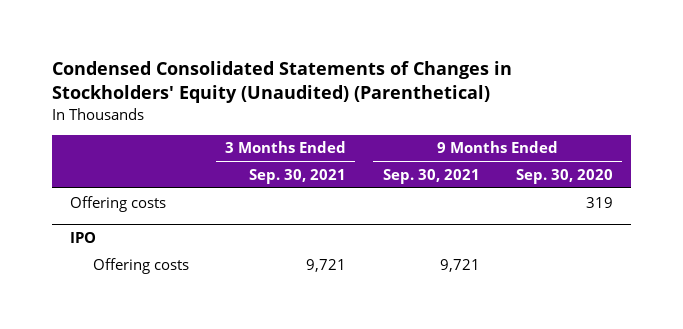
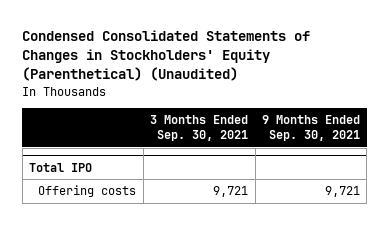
[51,61,512,104] Condensed Consolidated Statements of Changes in Stockholders' Equity (Unaudited) (Parenthetical) -> [22,30,311,82] Condensed Consolidated Statements of Changes in Stockholders' Equity (Parenthetical) (Unaudited)
[515,168,613,184] Sep. 30, 2020 -> none
[69,195,166,212] Offering costs -> none
[69,232,96,244] IPO -> [29,162,93,172] Total IPO

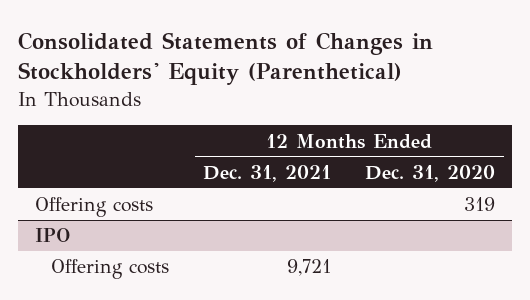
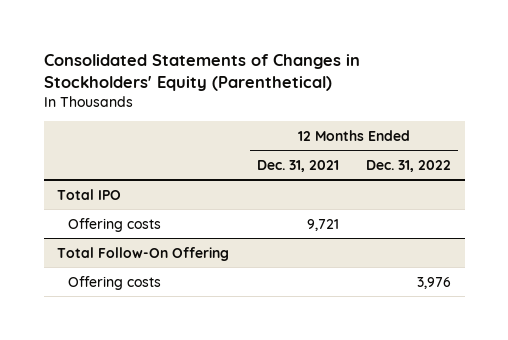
[365,164,496,182] Dec. 31, 2020 -> none
none -> [366,159,452,172] Dec. 31, 2022
[35,197,154,218] Offering costs -> none
[35,228,72,243] IPO -> [57,188,122,200] Total IPO
none -> [57,246,230,261] Total Follow-On Offering
none -> [68,275,162,290] Offering costs

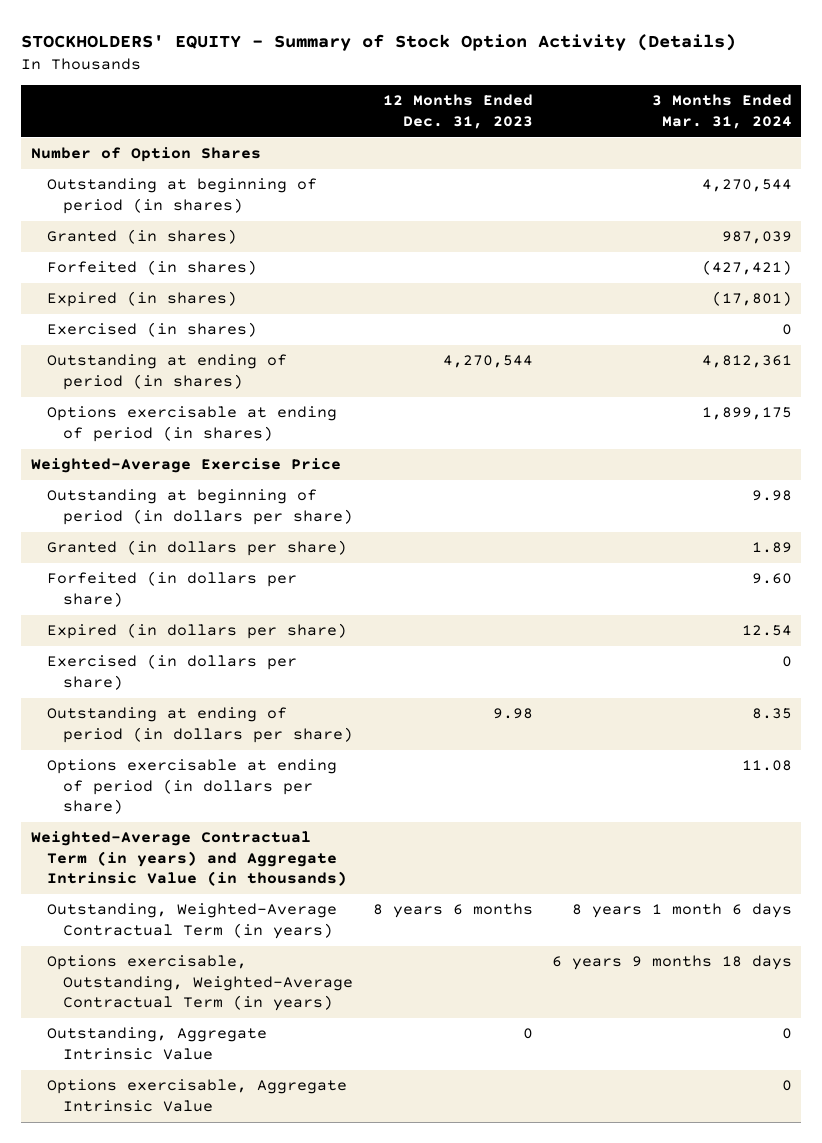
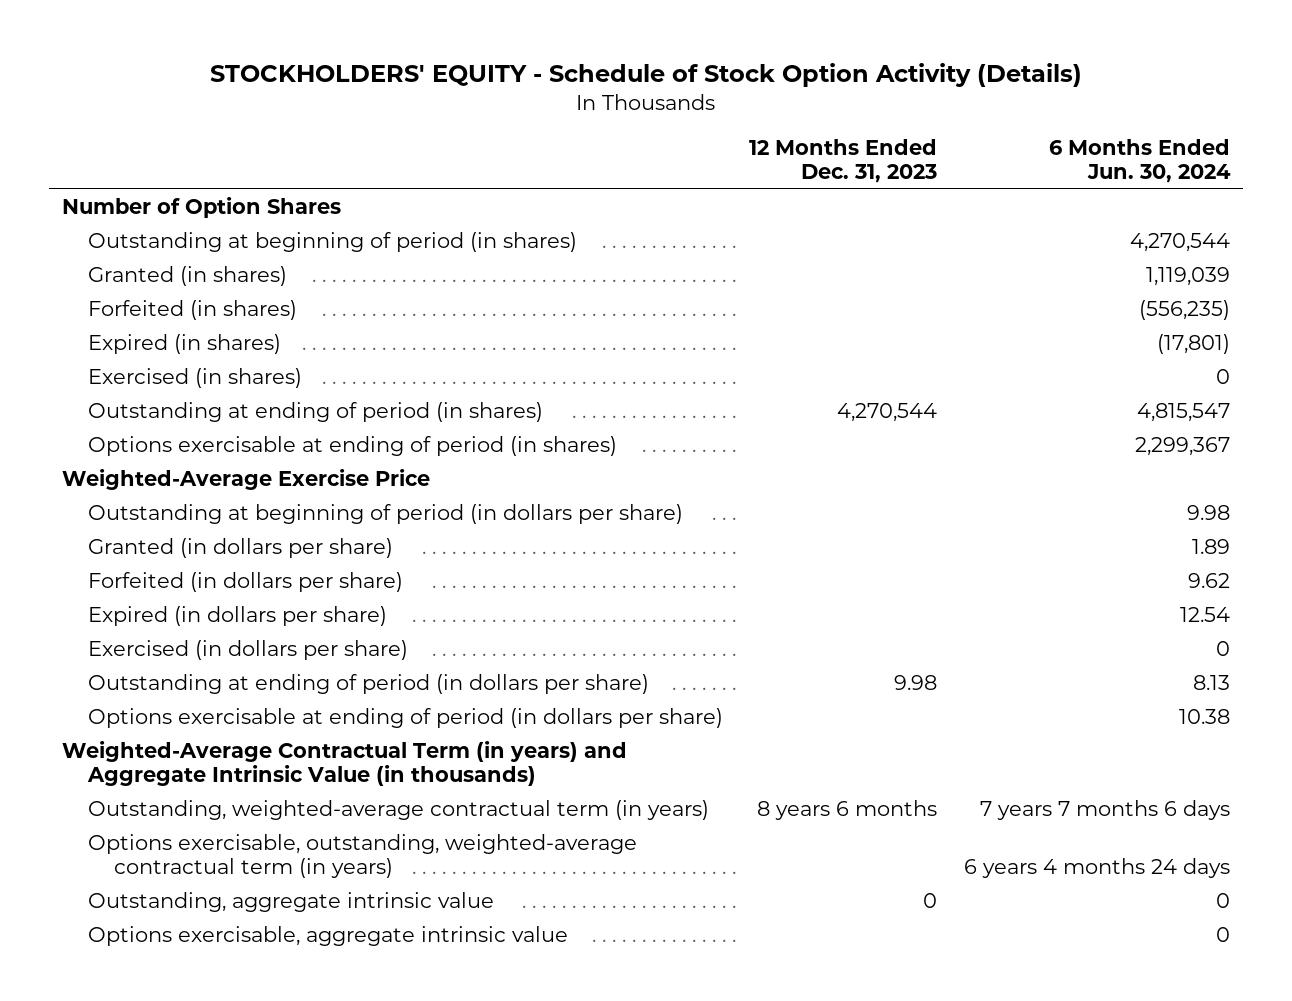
[21,33,737,51] STOCKHOLDERS' EQUITY - Summary of Stock Option Activity (Details) -> [209,62,1082,87] STOCKHOLDERS' EQUITY - Schedule of Stock Option Activity (Details)
[651,94,792,129] 3 Months Ended Mar. 31, 2024 -> none
none -> [1048,139,1231,184] 6 Months Ended Jun. 30, 2024
[47,903,338,939] Outstanding, Weighted-Average Contractual Term (in years) -> [88,800,710,821] Outstanding, weighted-average contractual term (in years)
[47,955,354,1012] Options exercisable, Outstanding, Weighted-Average Contractual Term (in years) -> [88,834,638,879] Options exercisable, outstanding, weighted-average contractual term (in years)
[47,1027,268,1060] Outstanding, Aggregate Intrinsic Value -> [88,892,495,913] Outstanding, aggregate intrinsic value
[47,1079,348,1112] Options exercisable, Aggregate Intrinsic Value -> [88,926,569,947] Options exercisable, aggregate intrinsic value

